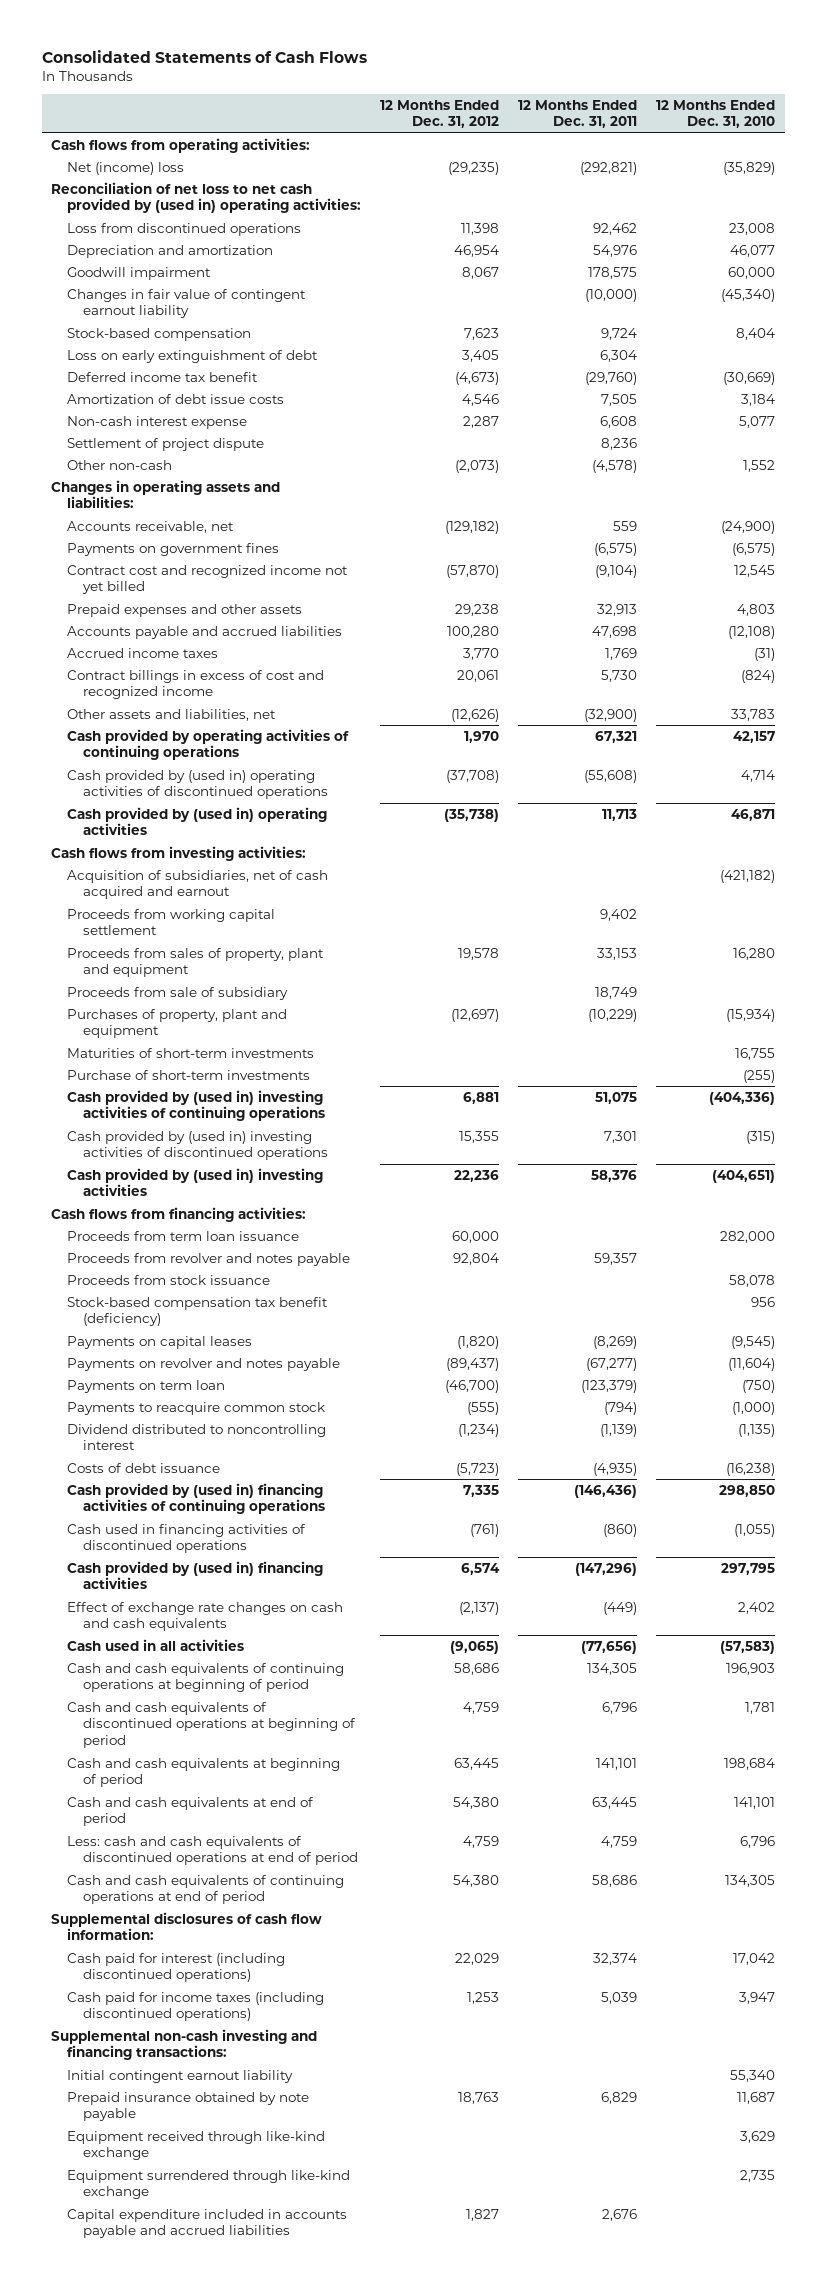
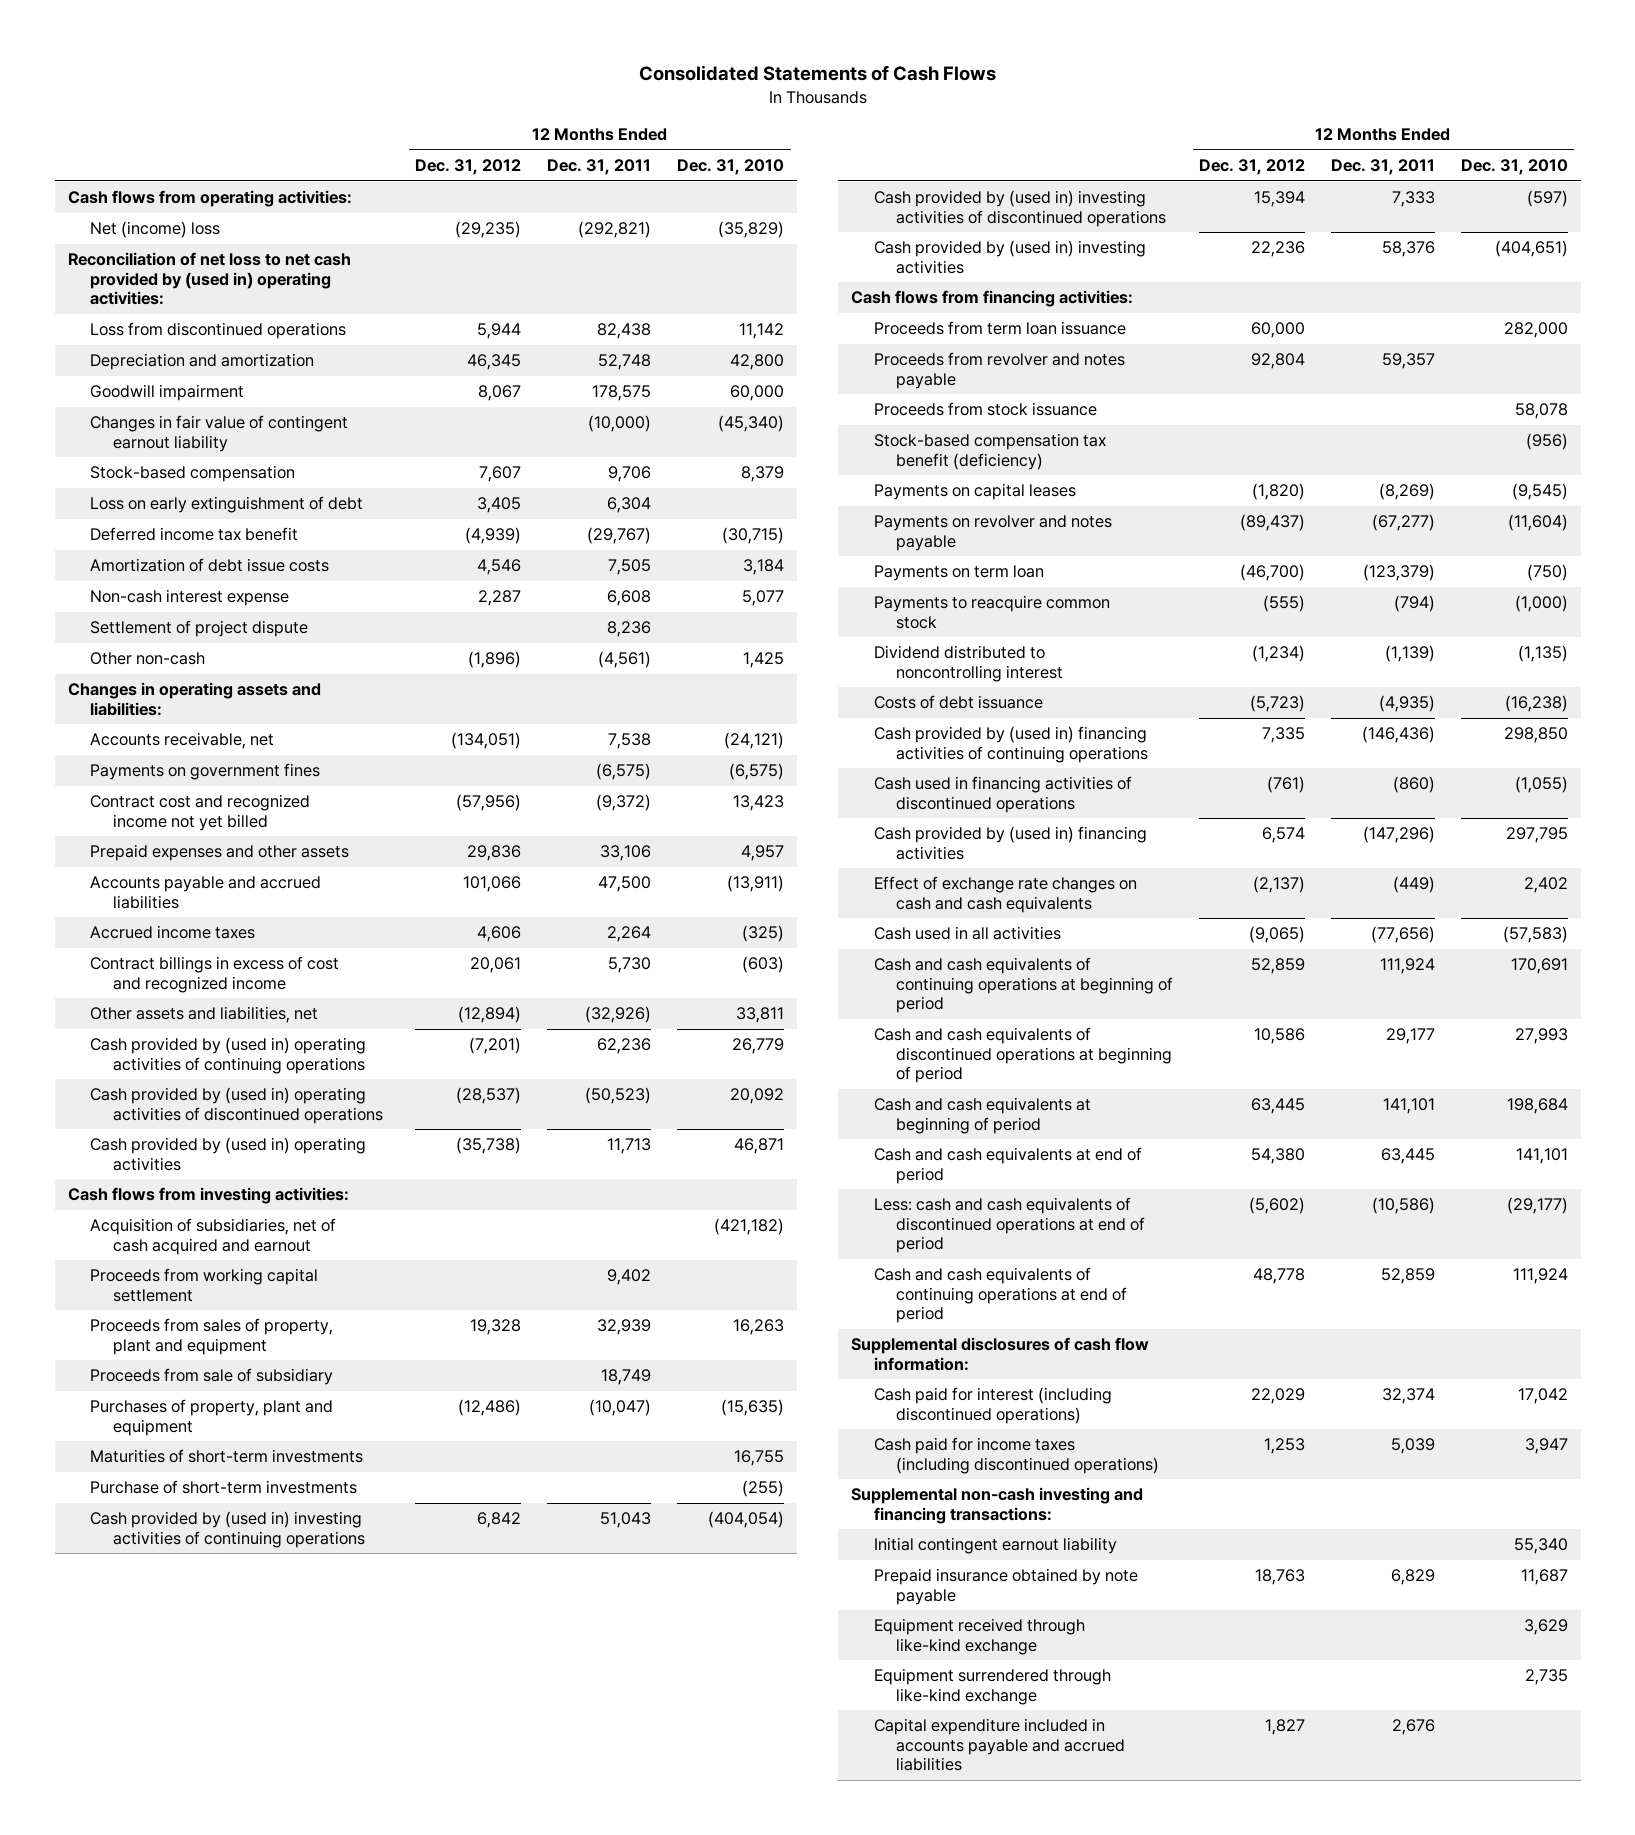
[461,222,500,235] 11,398 -> [477,323,522,340] 5,944
[593,222,638,235] 92,462 -> [597,323,652,340] 82,438
[729,222,776,235] 23,008 -> [739,323,785,340] 11,142
[454,244,500,257] 46,954 -> [467,354,522,371] 46,345
[593,244,638,257] 54,976 -> [598,354,652,371] 52,748
[730,244,776,257] 46,077 -> [730,354,785,371] 42,800
[464,327,500,340] 7,623 -> [479,466,522,483] 7,607
[601,327,638,340] 9,724 -> [608,466,652,483] 9,706
[736,327,776,340] 8,404 -> [741,466,785,483] 8,379
[455,371,500,385] (4,673) -> [465,527,522,545] (4,939)
[585,371,638,385] (29,760) -> [587,527,652,545] (29,767)
[723,371,776,385] (30,669) -> [722,527,785,545] (30,715)
[455,459,500,473] (2,073) -> [468,651,522,669] (1,896)
[592,459,638,473] (4,578) -> [598,651,652,669] (4,561)
[743,459,776,472] 1,552 -> [743,652,785,669] 1,425
[445,520,500,534] (129,182) -> [451,732,522,750] (134,051)
[613,520,638,531] 559 -> [608,733,652,750] 7,538
[721,520,776,534] (24,900) -> [724,732,785,750] (24,121)
[446,564,500,578] (57,870) -> [456,794,522,812] (57,956)
[595,564,638,578] (9,104) -> [596,794,652,812] (9,372)
[734,564,776,577] 12,545 -> [733,795,785,812] 13,423
[455,603,500,616] 29,238 -> [467,845,522,862] 29,836
[597,603,638,616] 32,913 -> [600,845,652,862] 33,106
[737,603,776,616] 4,803 -> [741,845,785,862] 4,957
[447,625,500,638] 100,280 -> [463,876,522,893] 101,066
[592,625,638,638] 47,698 -> [598,876,652,893] 47,500
[728,625,776,639] (12,108) -> [727,875,785,893] (13,911)
[463,647,500,660] 3,770 -> [477,926,522,943] 4,606
[605,647,638,660] 1,769 -> [607,926,652,943] 2,264
[754,647,776,661] (31) -> [742,925,785,943] (325)
[741,669,776,683] (824) -> [742,956,785,974] (603)
[451,708,500,722] (12,626) -> [458,1006,522,1024] (12,894)
[584,708,638,722] (32,900) -> [585,1006,652,1024] (32,926)
[731,708,776,721] 33,783 -> [736,1007,785,1024] 33,811
[67,728,350,761] Cash provided by operating activities of continuing operations -> [90,1037,367,1074] Cash provided by (used in) operating activities of continuing operations
[464,730,500,743] 1,970 -> [469,1037,522,1055] (7,201)
[595,730,638,743] 67,321 -> [597,1038,652,1055] 62,236
[733,730,776,743] 42,157 -> [732,1038,785,1055] 26,779
[446,769,500,783] (37,708) -> [456,1087,522,1105] (28,537)
[584,769,638,783] (55,608) -> [585,1087,652,1105] (50,523)
[741,769,776,782] 4,714 -> [730,1088,785,1105] 20,092
[458,947,500,960] 19,578 -> [470,1319,522,1336] 19,328
[597,947,638,960] 33,153 -> [597,1319,652,1336] 32,939
[733,947,776,960] 16,280 -> [733,1319,785,1336] 16,263
[451,1008,500,1022] (12,697) -> [458,1399,522,1417] (12,486)
[588,1008,638,1022] (10,229) -> [589,1399,652,1417] (10,047)
[726,1008,776,1022] (15,934) -> [721,1399,785,1417] (15,635)
[463,1091,500,1104] 6,881 -> [477,1512,522,1529] 6,842
[595,1091,638,1104] 51,075 -> [600,1512,652,1529] 51,043
[709,1091,776,1105] (404,336) -> [708,1511,785,1529] (404,054)
[459,1130,500,1143] 15,355 -> [1254,191,1306,208] 15,394
[604,1130,638,1143] 7,301 -> [1391,191,1435,208] 7,333
[746,1130,776,1144] (315) -> [1526,190,1568,208] (597)
[751,1296,776,1307] 956 -> [1525,433,1568,451] (956)
[454,1662,500,1675] 58,686 -> [1251,958,1306,975] 52,859
[587,1662,638,1675] 134,305 -> [1379,958,1435,975] 111,924
[726,1662,776,1675] 196,903 -> [1510,958,1568,975] 170,691
[463,1701,500,1714] 4,759 -> [1254,1028,1306,1045] 10,586
[602,1701,638,1714] 6,796 -> [1385,1028,1435,1045] 29,177
[745,1701,776,1714] 1,781 -> [1514,1028,1568,1045] 27,993
[463,1835,500,1848] 4,759 -> [1249,1197,1306,1215] (5,602)
[601,1835,638,1848] 4,759 -> [1371,1197,1435,1215] (10,586)
[740,1835,776,1848] 6,796 -> [1506,1197,1568,1215] (29,177)
[453,1874,500,1887] 54,380 -> [1253,1268,1306,1285] 48,778
[592,1874,638,1887] 58,686 -> [1380,1268,1435,1285] 52,859
[725,1874,776,1887] 134,305 -> [1512,1268,1568,1285] 111,924

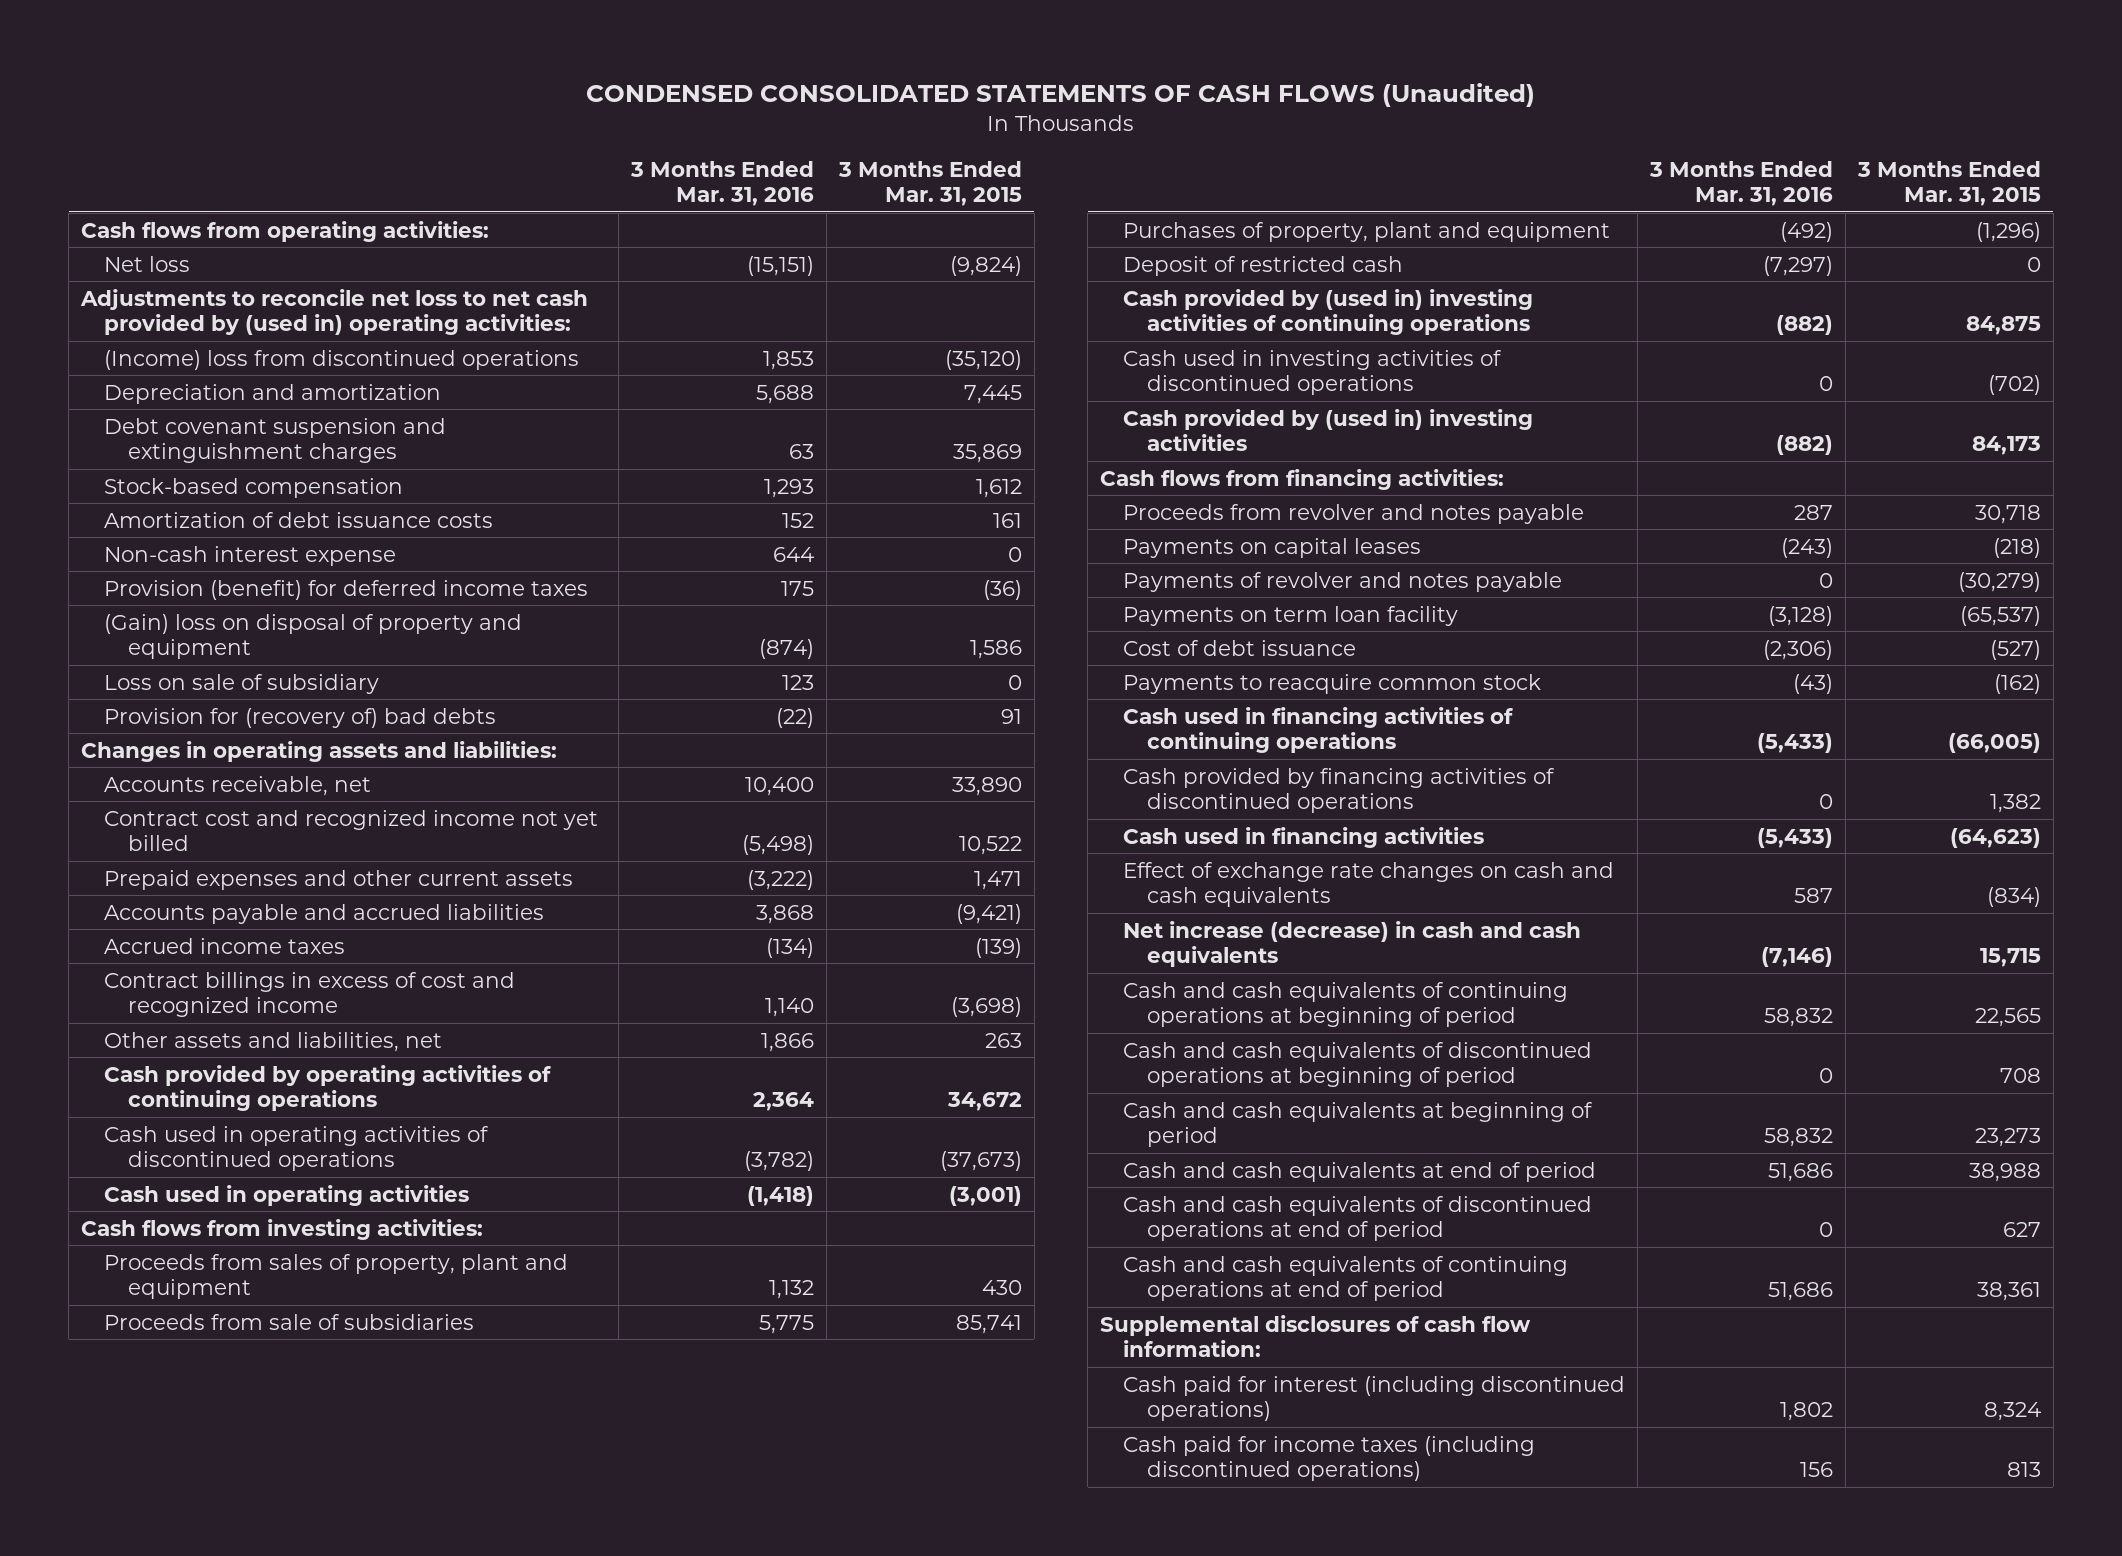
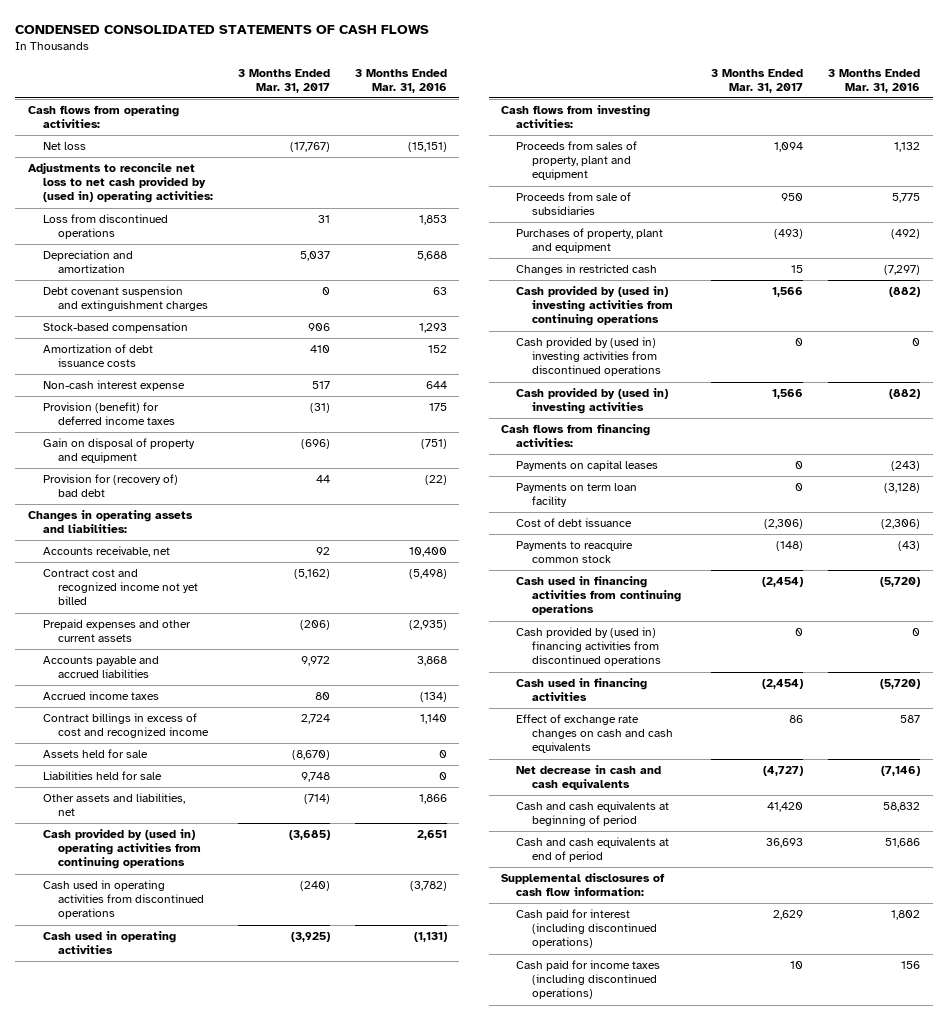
[585,82,1535,107] CONDENSED CONSOLIDATED STATEMENTS OF CASH FLOWS (Unaudited) -> [15,24,430,34] CONDENSED CONSOLIDATED STATEMENTS OF CASH FLOWS
[837,160,1022,207] 3 Months Ended Mar. 31, 2015 -> none
none -> [237,68,330,93] 3 Months Ended Mar. 31, 2017
[104,349,580,370] (Income) loss from discontinued operations -> [42,214,168,240] Loss from discontinued operations
[104,673,380,694] Loss on sale of subsidiary -> none
[104,613,523,659] (Gain) loss on disposal of property and equipment -> [42,438,195,464] Gain on disposal of property and equipment
[759,638,815,659] (874) -> [420,439,447,450] (751)
[104,707,497,728] Provision for (recovery of) bad debts -> [42,474,178,498] Provision for (recovery of) bad debt
[747,869,815,890] (3,222) -> [408,620,447,631] (2,935)
none -> [42,749,148,759] Assets held for sale
none -> [42,771,162,781] Liabilities held for sale
[104,1064,552,1111] Cash provided by operating activities of continuing operations -> [42,829,202,870] Cash provided by (used in) operating activities from continuing operations
[753,1091,815,1111] 2,364 -> [416,830,447,841] 2,651
[104,1125,490,1171] Cash used in operating activities of discontinued operations -> [42,880,205,920] Cash used in operating activities from discontinued operations
[747,1185,815,1206] (1,418) -> [413,932,447,943] (1,131)
[1123,255,1404,276] Deposit of restricted cash -> [516,264,658,276] Changes in restricted cash
[1123,288,1534,335] Cash provided by (used in) investing activities of continuing operations -> [516,286,673,327] Cash provided by (used in) investing activities from continuing operations
[1123,349,1503,395] Cash used in investing activities of discontinued operations -> [516,337,661,377] Cash provided by (used in) investing activities from discontinued operations
[1123,503,1585,524] Proceeds from revolver and notes payable -> none
[1123,571,1563,592] Payments of revolver and notes payable -> none
[1123,706,1514,753] Cash used in financing activities of continuing operations -> [516,576,681,616] Cash used in financing activities from continuing operations
[1757,732,1834,753] (5,433) -> [880,577,921,588] (5,720)
[1123,767,1556,813] Cash provided by financing activities of discontinued operations -> [516,627,661,667] Cash provided by (used in) financing activities from discontinued operations
[1757,827,1834,848] (5,433) -> [880,679,921,690] (5,720)
[1123,981,1569,1027] Cash and cash equivalents of continuing operations at beginning of period -> none
[1123,1041,1593,1087] Cash and cash equivalents of discontinued operations at beginning of period -> none
[1123,920,1582,967] Net increase (decrease) in cash and cash equivalents -> [516,765,662,791] Net decrease in cash and cash equivalents
[1123,1195,1593,1241] Cash and cash equivalents of discontinued operations at end of period -> none
[1123,1255,1569,1301] Cash and cash equivalents of continuing operations at end of period -> none

